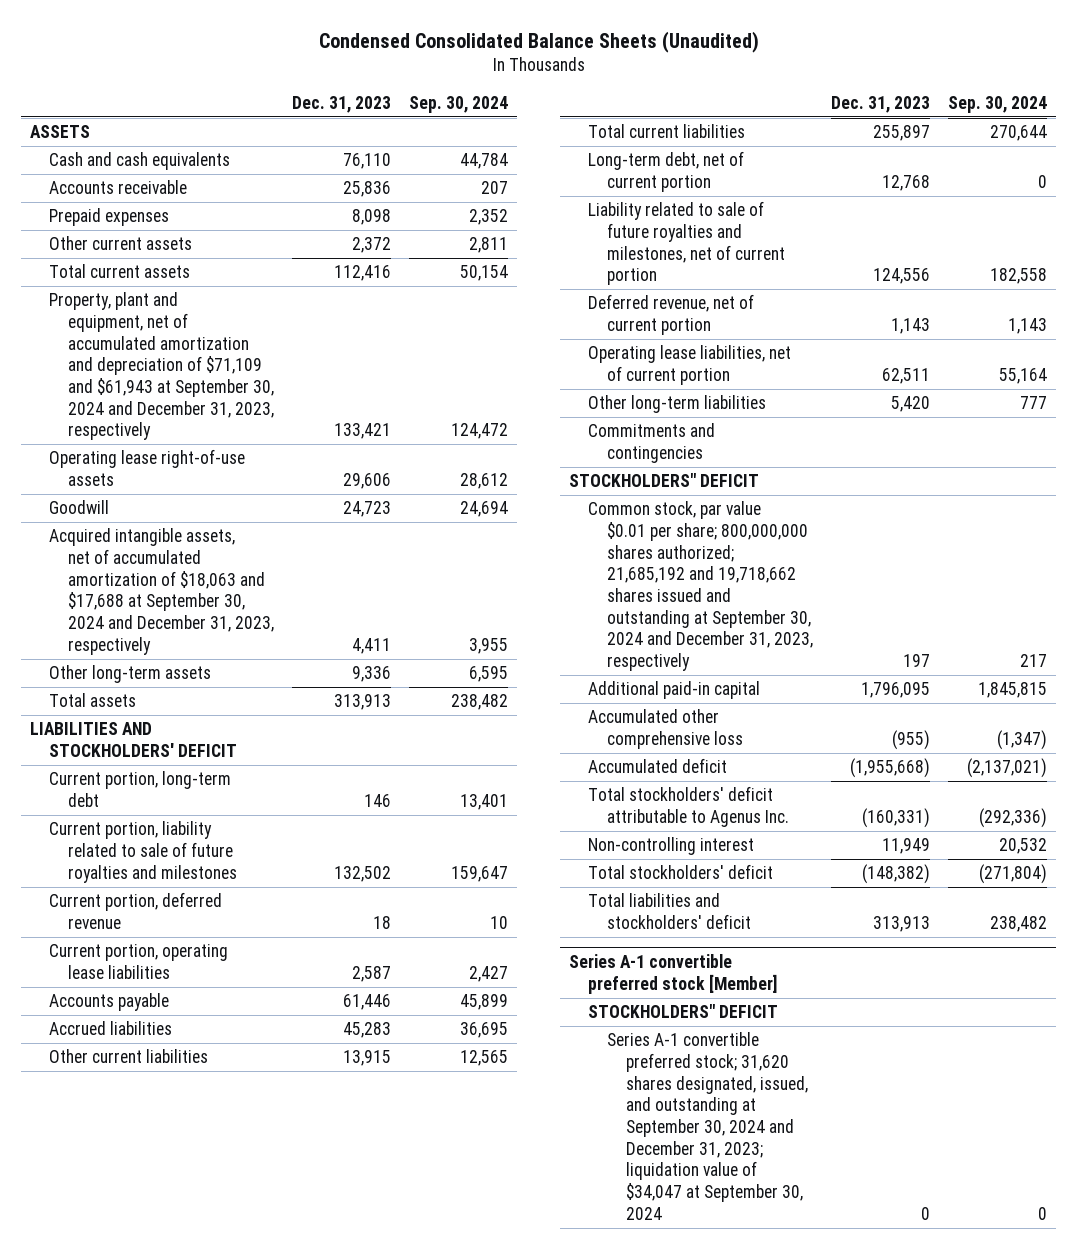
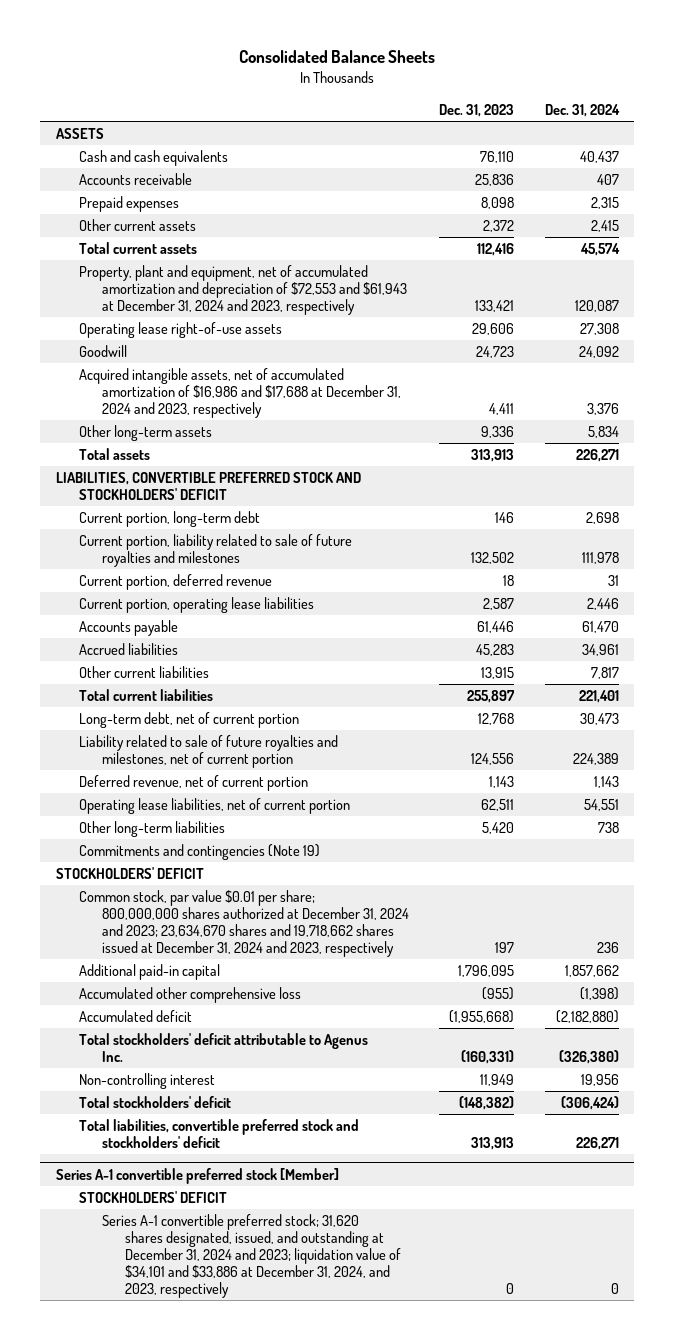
[318,30,759,53] Condensed Consolidated Balance Sheets (Unaudited) -> [239,50,436,64] Consolidated Balance Sheets
[408,95,508,113] Sep. 30, 2024 -> none
none -> [545,103,621,117] Dec. 31, 2024
[48,292,274,441] Property, plant and equipment, net of accumulated amortization and depreciation of $71,109 and $61,943 at September 30, 2024 and December 31, 2023, respectively -> [78,265,407,316] Property, plant and equipment, net of accumulated amortization and depreciation of $72,553 and $61,943 at December 31, 2024 and 2023, respectively
[48,528,274,655] Acquired intangible assets, net of accumulated amortization of $18,063 and $17,688 at September 30, 2024 and December 31, 2023, respectively -> [78,368,401,419] Acquired intangible assets, net of accumulated amortization of $16,986 and $17,688 at December 31, 2024 and 2023, respectively
[29,722,237,758] LIABILITIES AND STOCKHOLDERS' DEFICIT -> [55,472,361,501] LIABILITIES, CONVERTIBLE PREFERRED STOCK AND STOCKHOLDERS' DEFICIT
[587,423,715,464] Commitments and contingencies -> [78,844,320,861] Commitments and contingencies (Note 19)
[569,473,760,488] STOCKHOLDERS" DEFICIT -> [55,867,204,880] STOCKHOLDERS' DEFICIT
[587,501,813,671] Common stock, par value $0.01 per share; 800,000,000 shares authorized; 21,685,192 and 19,718,662 shares issued and outstanding at September 30, 2024 and December 31, 2023, respectively -> [78,890,409,958] Common stock, par value $0.01 per share; 800,000,000 shares authorized at December 31, 2024 and 2023; 23,634,670 shares and 19,718,662 shares issued at December 31, 2024 and 2023, respectively
[587,893,751,930] Total liabilities and stockholders' deficit -> [78,1119,359,1149] Total liabilities, convertible preferred stock and stockholders' deficit
[587,1004,778,1019] STOCKHOLDERS" DEFICIT -> [78,1191,227,1204] STOCKHOLDERS' DEFICIT
[606,1032,808,1220] Series A-1 convertible preferred stock; 31,620 shares designated, issued, and outstanding at September 30, 2024 and December 31, 2023; liquidation value of $34,047 at September 30, 2024 -> [101,1214,401,1299] Series A-1 convertible preferred stock; 31,620 shares designated, issued, and outstanding at December 31, 2024 and 2023; liquidation value of $34,101 and $33,886 at December 31, 2024, and 2023, respectively

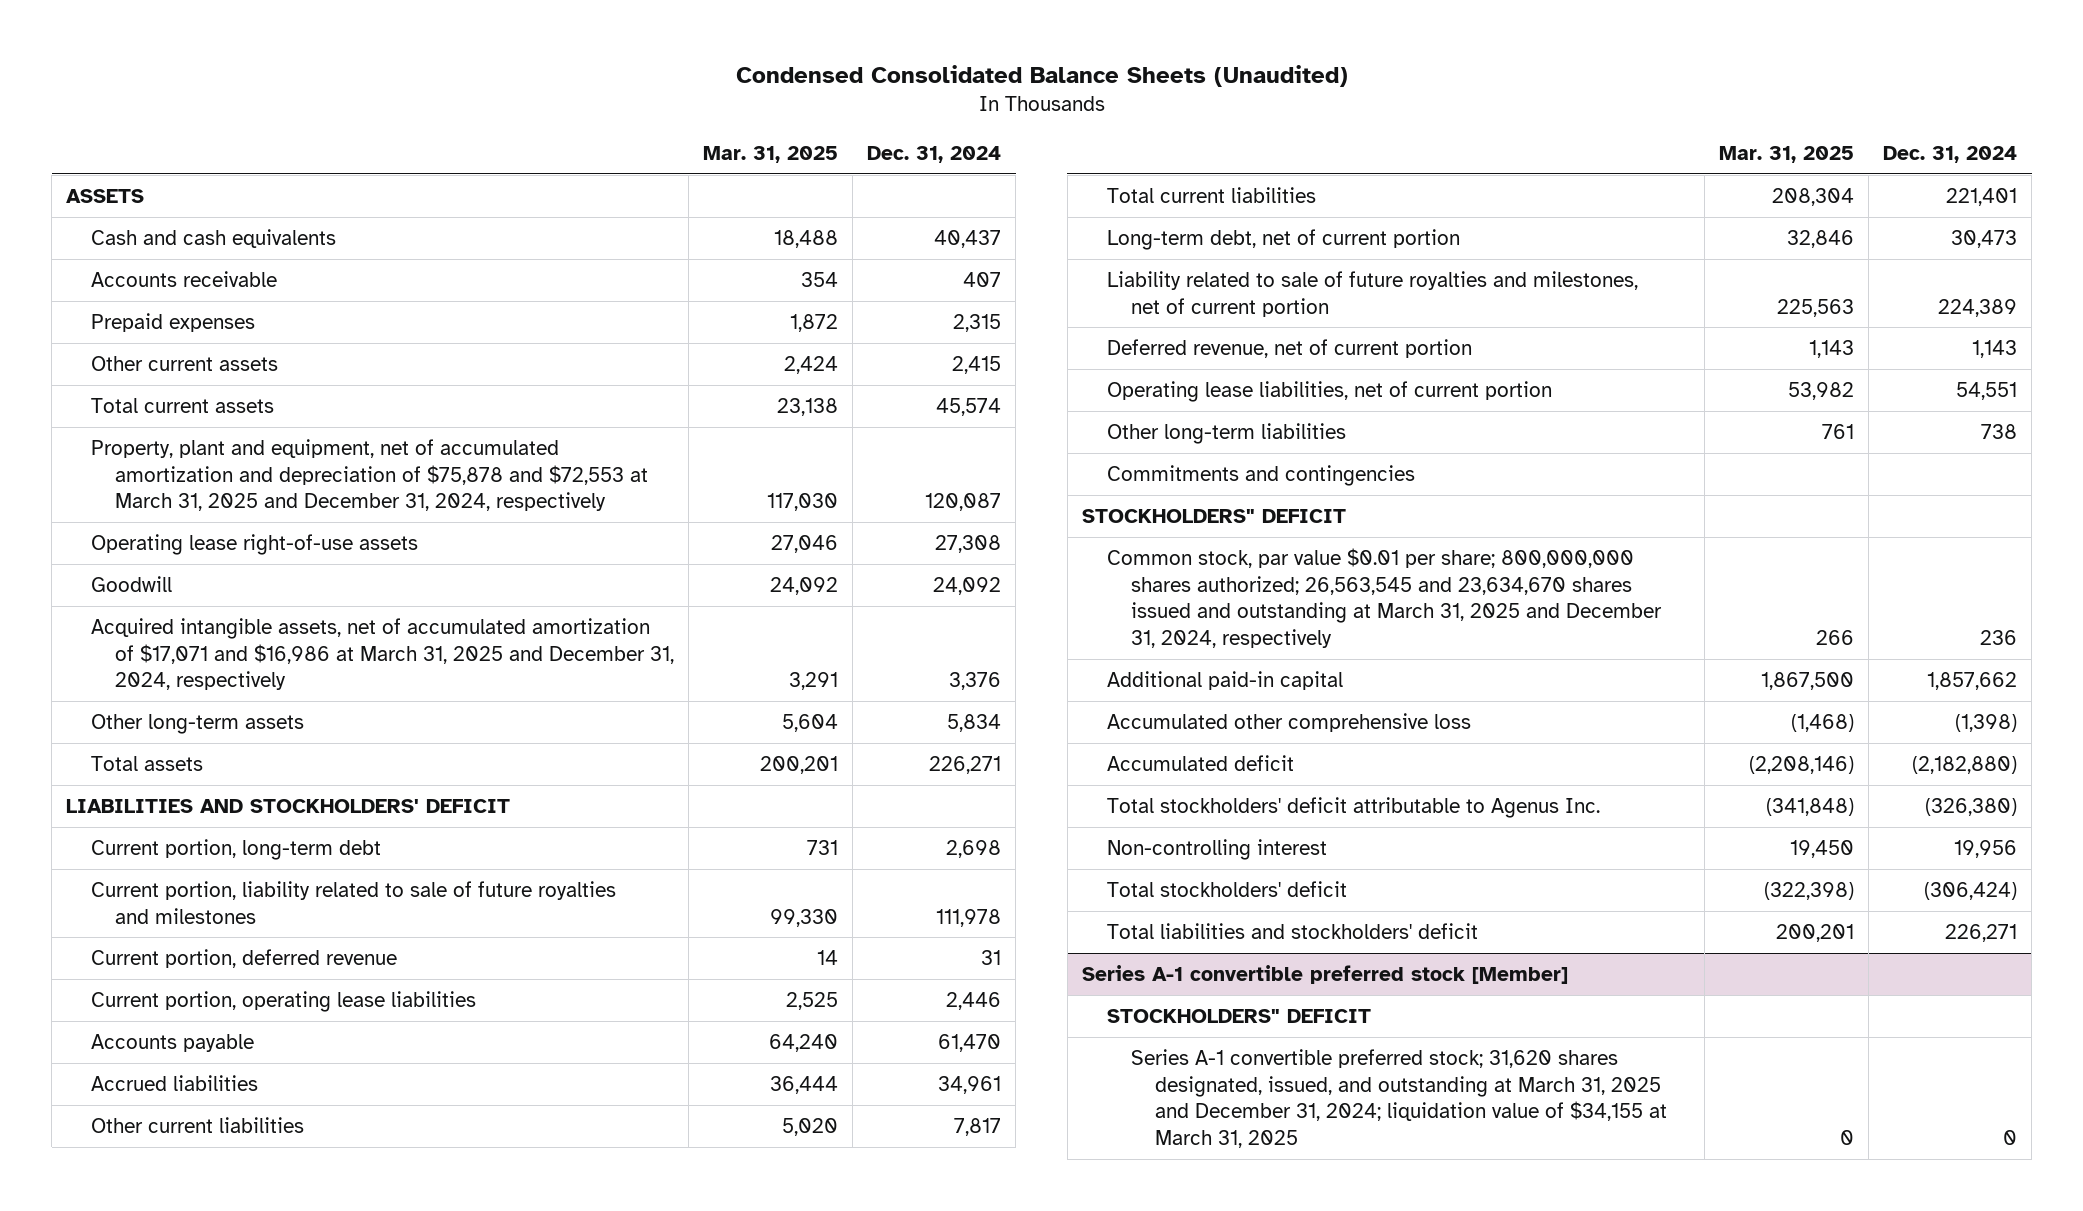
[239,50,436,64] Consolidated Balance Sheets -> [735,65,1348,88] Condensed Consolidated Balance Sheets (Unaudited)
[439,103,515,117] Dec. 31, 2023 -> none
none -> [703,145,839,163] Mar. 31, 2025
[78,265,407,316] Property, plant and equipment, net of accumulated amortization and depreciation of $72,553 and $61,943 at December 31, 2024 and 2023, respectively -> [90,438,649,512] Property, plant and equipment, net of accumulated amortization and depreciation of $75,878 and $72,553 at March 31, 2025 and December 31, 2024, respectively
[78,368,401,419] Acquired intangible assets, net of accumulated amortization of $16,986 and $17,688 at December 31, 2024 and 2023, respectively -> [90,617,675,691] Acquired intangible assets, net of accumulated amortization of $17,071 and $16,986 at March 31, 2025 and December 31, 2024, respectively
[55,472,361,501] LIABILITIES, CONVERTIBLE PREFERRED STOCK AND STOCKHOLDERS' DEFICIT -> [66,798,511,813] LIABILITIES AND STOCKHOLDERS' DEFICIT
[78,844,320,861] Commitments and contingencies (Note 19) -> [1106,464,1415,486] Commitments and contingencies
[55,867,204,880] STOCKHOLDERS' DEFICIT -> [1082,508,1347,523] STOCKHOLDERS" DEFICIT
[78,890,409,958] Common stock, par value $0.01 per share; 800,000,000 shares authorized at December 31, 2024 and 2023; 23,634,670 shares and 19,718,662 shares issued at December 31, 2024 and 2023, respectively -> [1106,547,1663,649] Common stock, par value $0.01 per share; 800,000,000 shares authorized; 26,563,545 and 23,634,670 shares issued and outstanding at March 31, 2025 and December 31, 2024, respectively
[78,1119,359,1149] Total liabilities, convertible preferred stock and stockholders' deficit -> [1106,922,1478,939] Total liabilities and stockholders' deficit
[78,1191,227,1204] STOCKHOLDERS' DEFICIT -> [1106,1008,1371,1023] STOCKHOLDERS" DEFICIT
[101,1214,401,1299] Series A-1 convertible preferred stock; 31,620 shares designated, issued, and outstanding at December 31, 2024 and 2023; liquidation value of $34,101 and $33,886 at December 31, 2024, and 2023, respectively -> [1131,1048,1668,1149] Series A-1 convertible preferred stock; 31,620 shares designated, issued, and outstanding at March 31, 2025 and December 31, 2024; liquidation value of $34,155 at March 31, 2025

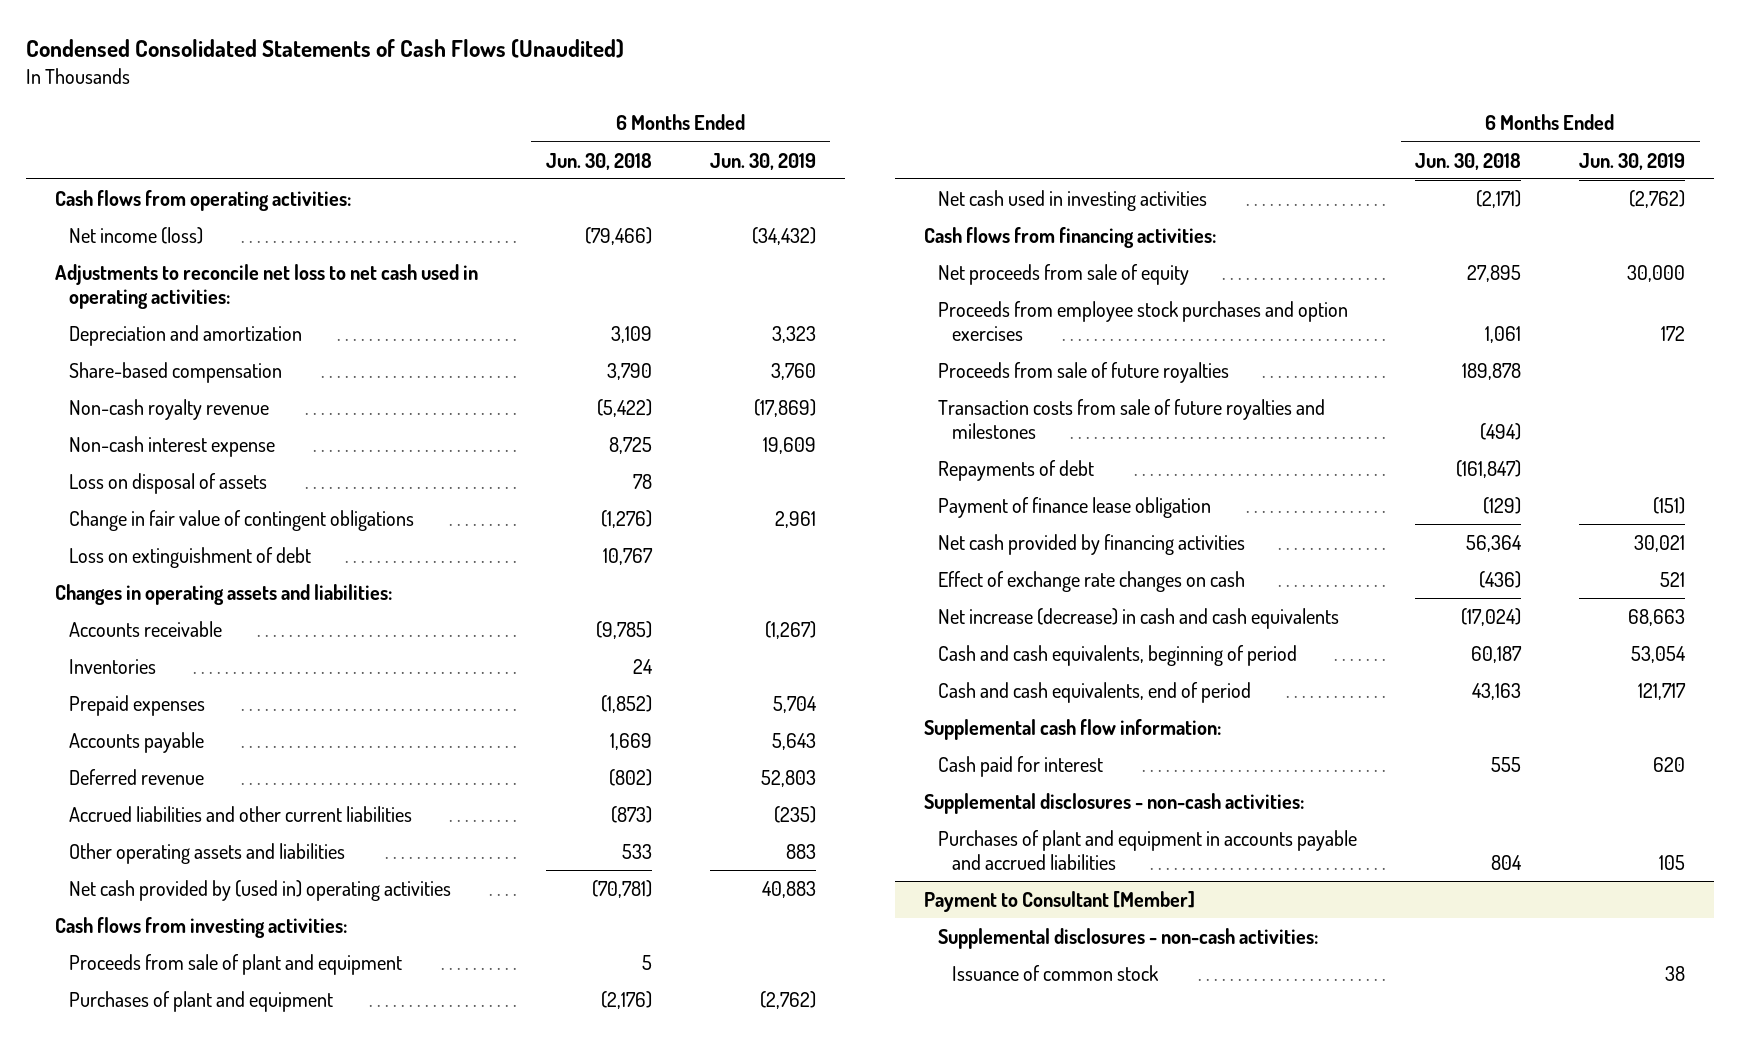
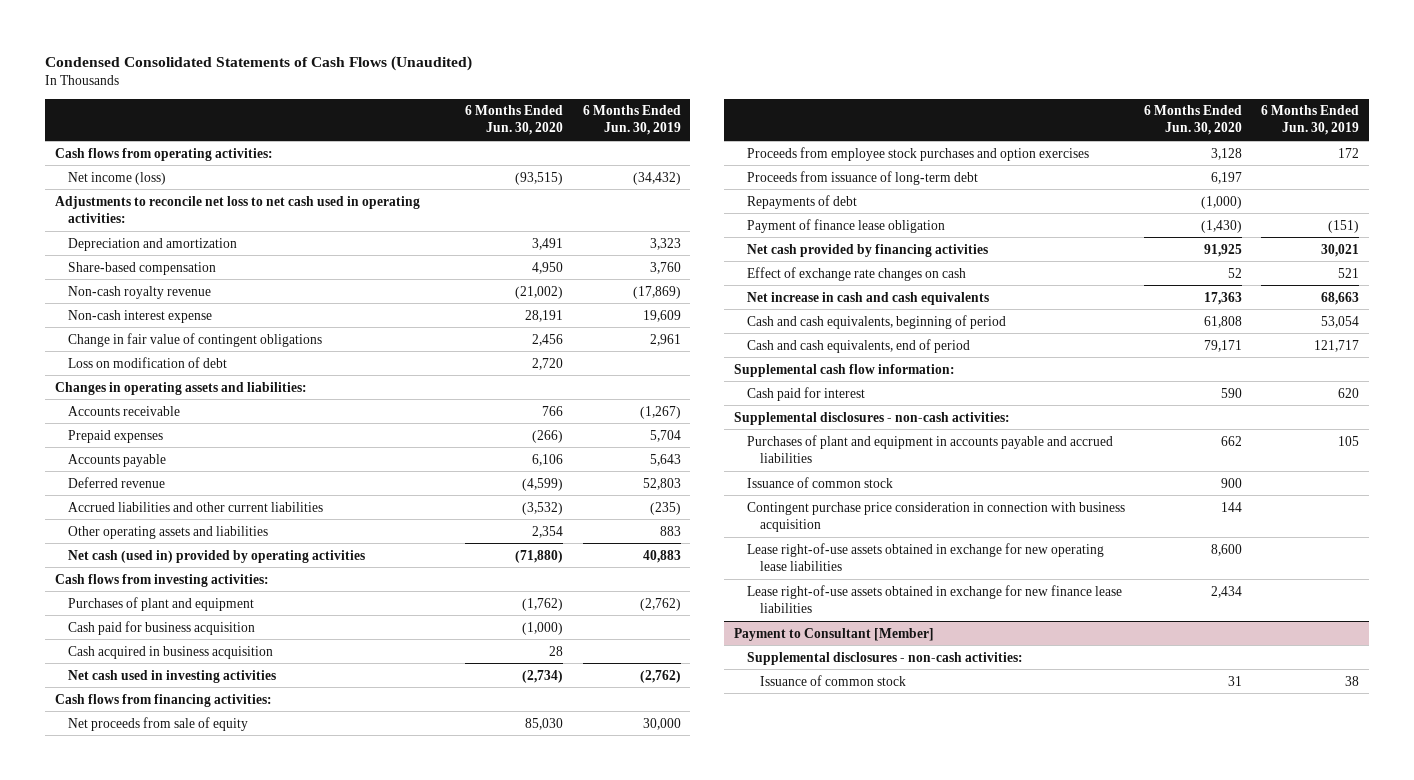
[545,152,652,170] Jun. 30, 2018 -> none
none -> [465,105,564,136] 6 Months Ended Jun. 30, 2020
[68,473,267,495] Loss on disposal of assets -> none
[68,547,311,569] Loss on extinguishment of debt -> [67,356,227,368] Loss on modification of debt
[68,659,156,675] Inventories -> none
[68,880,451,902] Net cash provided by (used in) operating activities -> [67,549,365,563] Net cash (used in) provided by operating activities
[68,954,402,976] Proceeds from sale of plant and equipment -> none
none -> [67,620,255,635] Cash paid for business acquisition
none -> [67,645,273,659] Cash acquired in business acquisition
[938,362,1230,384] Proceeds from sale of future royalties -> none
[938,399,1326,439] Transaction costs from sale of future royalties and milestones -> none
none -> [746,170,978,185] Proceeds from issuance of long-term debt
[938,608,1340,630] Net increase (decrease) in cash and cash equivalents -> [746,291,989,305] Net increase in cash and cash equivalents
none -> [746,476,893,488] Issuance of common stock
none -> [746,501,1125,532] Contingent purchase price consideration in connection with business acquisition
none -> [746,542,1104,571] Lease right-of-use assets obtained in exchange for new operating lease liabilities
none -> [746,584,1122,613] Lease right-of-use assets obtained in exchange for new finance lease liabilities

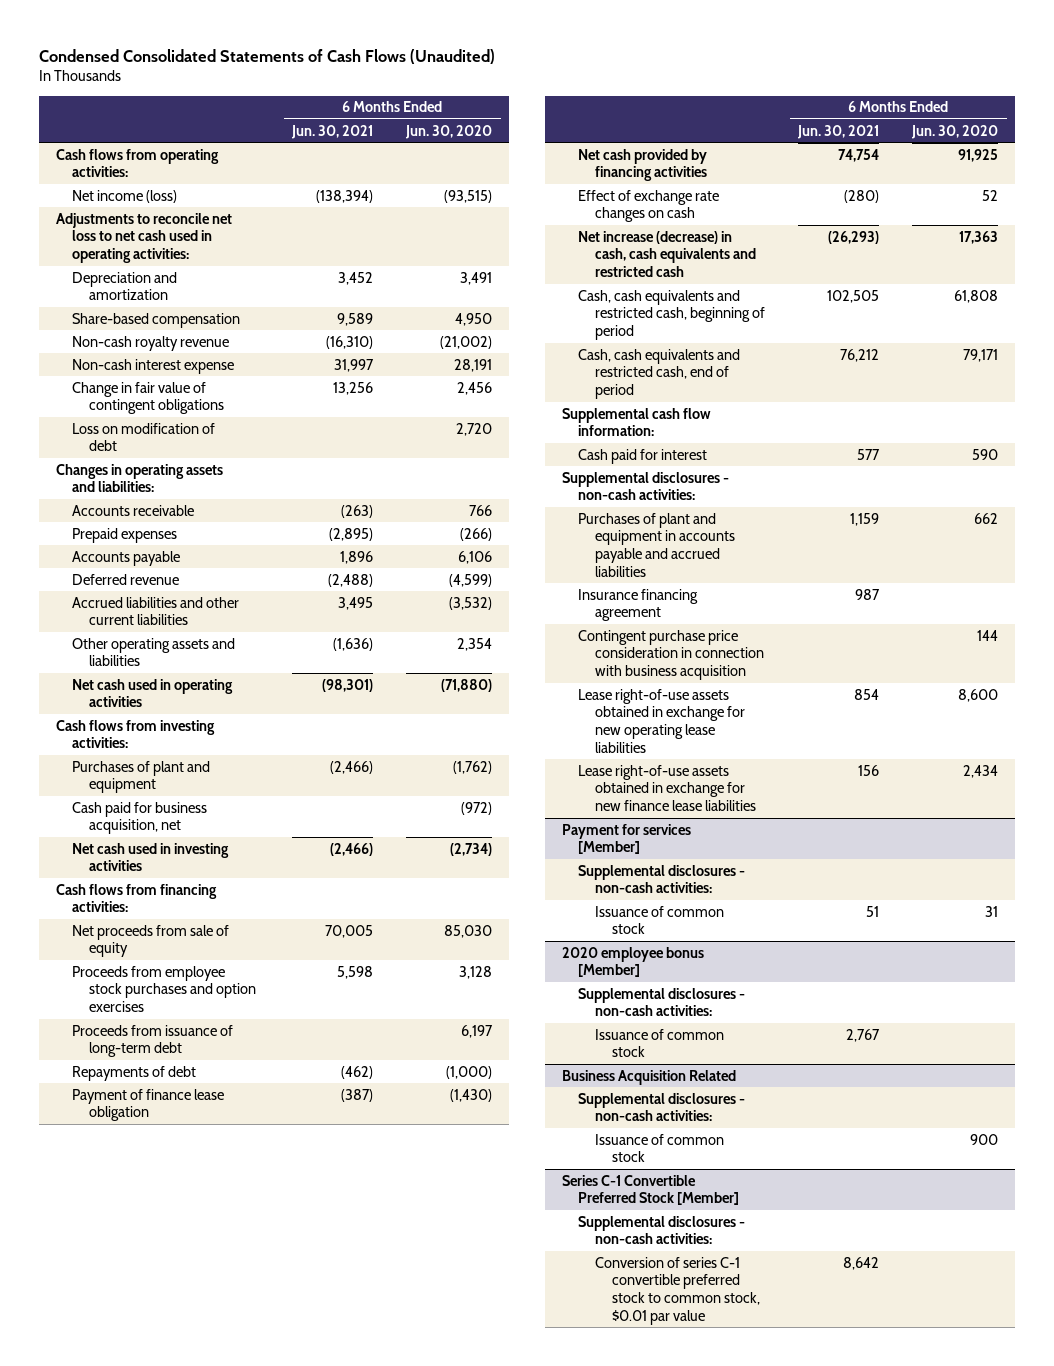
[582,105,681,136] 6 Months Ended Jun. 30, 2019 -> none
none -> [291,124,374,139] Jun. 30, 2021
[67,549,365,563] Net cash (used in) provided by operating activities -> [72,678,234,708] Net cash used in operating activities
[67,645,273,659] Cash acquired in business acquisition -> none
[67,620,255,635] Cash paid for business acquisition -> [72,801,208,835] Cash paid for business acquisition, net
[522,621,564,635] (1,000) -> [461,801,493,815] (972)
[746,291,989,305] Net increase in cash and cash equivalents -> [578,230,757,278] Net increase (decrease) in cash, cash equivalents and restricted cash
[746,314,1006,329] Cash and cash equivalents, beginning of period -> [578,289,766,341] Cash, cash equivalents and restricted cash, beginning of period
[746,338,970,353] Cash and cash equivalents, end of period -> [578,348,741,400] Cash, cash equivalents and restricted cash, end of period
[746,476,893,488] Issuance of common stock -> none
none -> [578,588,699,622] Insurance financing agreement
[733,627,934,641] Payment to Consultant [Member] -> none
none -> [561,823,691,855] Payment for services [Member]
none -> [561,946,704,978] 2020 employee bonus [Member]
none -> [578,987,746,1017] Supplemental disclosures - non-cash activities:
none -> [595,1028,725,1058] Issuance of common stock
none -> [561,1069,736,1085] Business Acquisition Related
none -> [578,1092,746,1122] Supplemental disclosures - non-cash activities:
none -> [595,1133,725,1163] Issuance of common stock
none -> [561,1174,740,1206] Series C-1 Convertible Preferred Stock [Member]
none -> [578,1215,746,1245] Supplemental disclosures - non-cash activities:
none -> [595,1256,761,1325] Conversion of series C-1 convertible preferred stock to common stock, $0.01 par value

